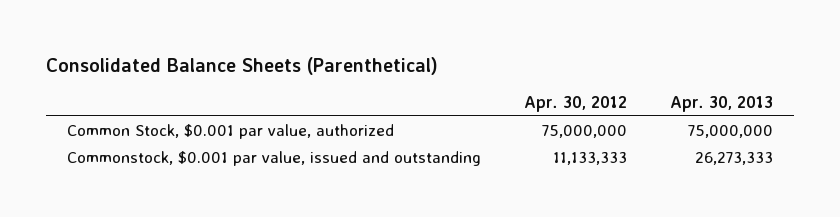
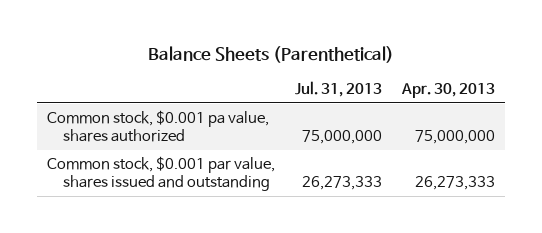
[45,57,438,76] Consolidated Balance Sheets (Parenthetical) -> [148,46,395,64] Balance Sheets (Parenthetical)
[523,96,627,113] Apr. 30, 2012 -> none
none -> [295,81,383,98] Jul. 31, 2013
[67,124,395,140] Common Stock, $0.001 par value, authorized -> [47,110,270,143] Common stock, $0.001 pa value, shares authorized
[67,151,482,167] Commonstock, $0.001 par value, issued and outstanding -> [47,156,276,192] Common stock, $0.001 par value, shares issued and outstanding

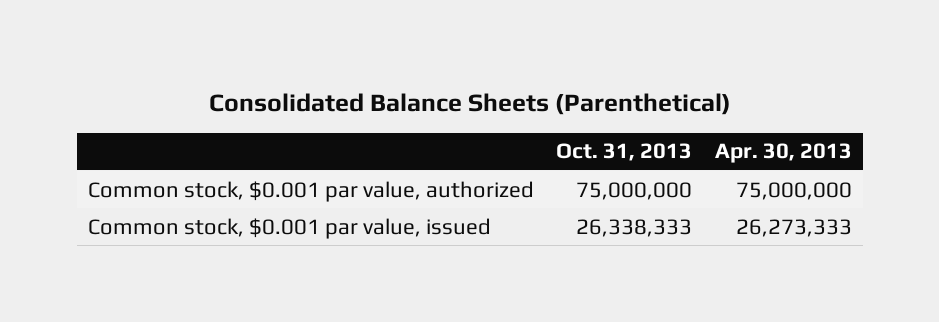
[148,46,395,64] Balance Sheets (Parenthetical) -> [208,92,731,115] Consolidated Balance Sheets (Parenthetical)
[295,81,383,98] Jul. 31, 2013 -> none
none -> [556,143,693,162] Oct. 31, 2013
[47,110,270,143] Common stock, $0.001 pa value, shares authorized -> [87,180,534,202] Common stock, $0.001 par value, authorized
[47,156,276,192] Common stock, $0.001 par value, shares issued and outstanding -> [87,217,491,239] Common stock, $0.001 par value, issued

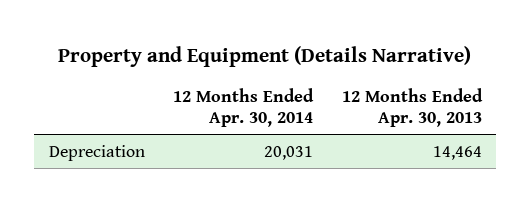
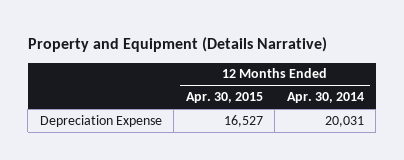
[341,88,483,128] 12 Months Ended Apr. 30, 2013 -> none
none -> [185,92,263,104] Apr. 30, 2015
[48,145,145,162] Depreciation -> [39,114,162,127] Depreciation Expense

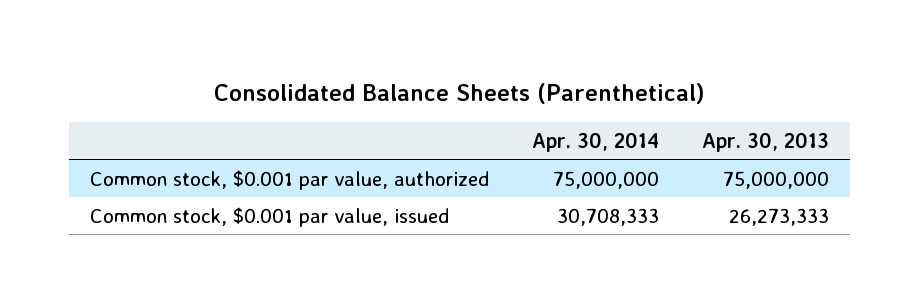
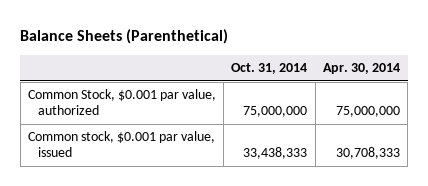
[213,83,705,105] Consolidated Balance Sheets (Parenthetical) -> [20,29,229,45] Balance Sheets (Parenthetical)
[701,131,829,152] Apr. 30, 2013 -> none
none -> [231,63,308,75] Oct. 31, 2014
[90,169,490,190] Common stock, $0.001 par value, authorized -> [27,89,216,116] Common Stock, $0.001 par value, authorized

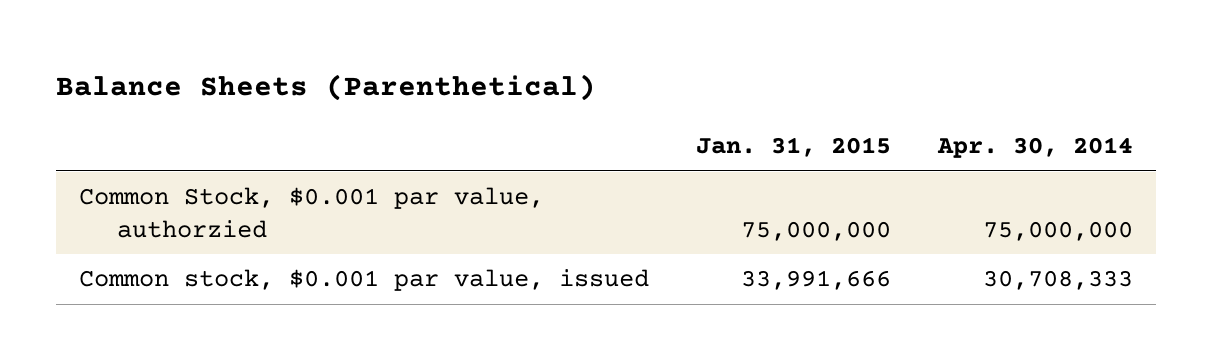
[231,63,308,75] Oct. 31, 2014 -> none
none -> [695,137,891,158] Jan. 31, 2015
[27,89,216,116] Common Stock, $0.001 par value, authorized -> [79,187,545,238] Common Stock, $0.001 par value, authorzied

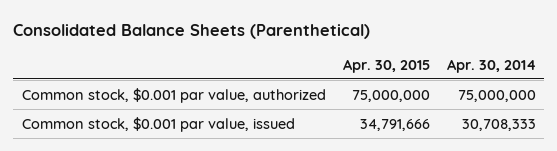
[55,74,596,102] Balance Sheets (Parenthetical) -> [13,23,371,39] Consolidated Balance Sheets (Parenthetical)
[695,137,891,158] Jan. 31, 2015 -> none
none -> [342,58,430,73] Apr. 30, 2015
[79,187,545,238] Common Stock, $0.001 par value, authorzied -> [21,87,326,103] Common stock, $0.001 par value, authorized

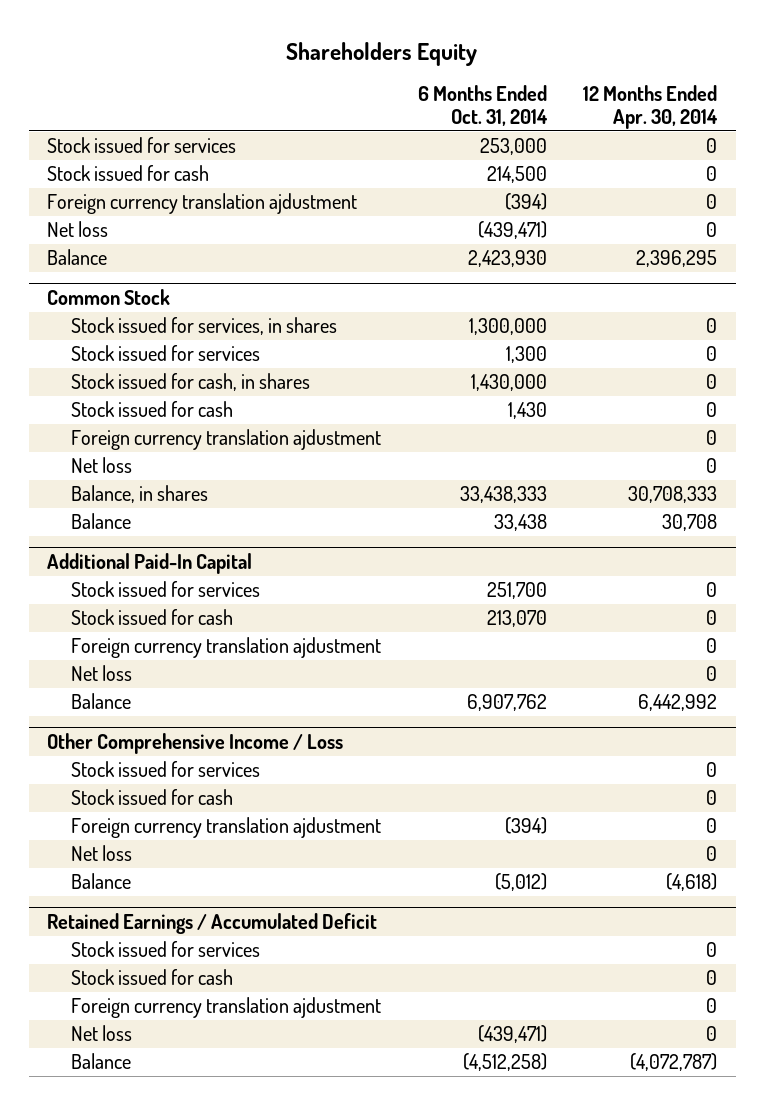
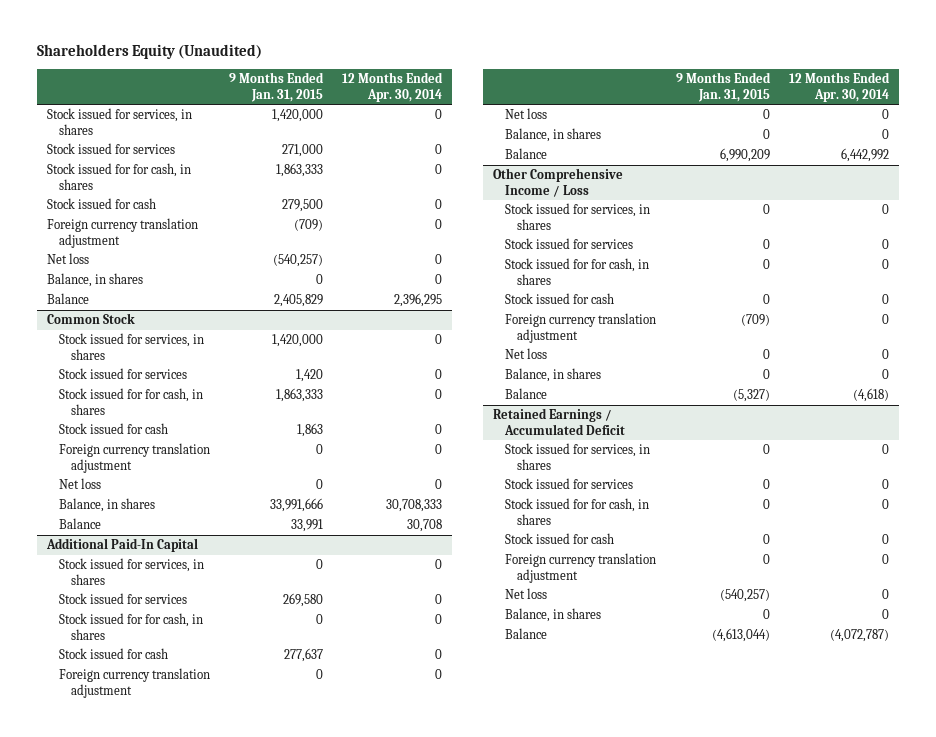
[286,41,478,66] Shareholders Equity -> [36,44,262,60] Shareholders Equity (Unaudited)
[417,84,548,126] 6 Months Ended Oct. 31, 2014 -> none
none -> [229,72,325,102] 9 Months Ended Jan. 31, 2015
none -> [46,108,192,135] Stock issued for services, in shares
none -> [46,163,191,190] Stock issued for for cash, in shares
[47,193,358,215] Foreign currency translation ajdustment -> [46,218,198,248] Foreign currency translation adjustment
none -> [46,273,143,288] Balance, in shares
[70,373,310,392] Stock issued for cash, in shares -> [58,388,203,415] Stock issued for for cash, in shares
[70,429,381,451] Foreign currency translation ajdustment -> [58,443,210,473] Foreign currency translation adjustment
none -> [58,558,204,585] Stock issued for services, in shares
none -> [58,613,203,640] Stock issued for for cash, in shares
[70,637,381,659] Foreign currency translation ajdustment -> [58,668,210,698] Foreign currency translation adjustment
none -> [505,128,602,143] Balance, in shares
none -> [505,203,651,230] Stock issued for services, in shares
none -> [505,258,650,285] Stock issued for for cash, in shares
[70,817,381,839] Foreign currency translation ajdustment -> [505,313,657,343] Foreign currency translation adjustment
none -> [505,368,602,383] Balance, in shares
none -> [505,443,651,470] Stock issued for services, in shares
none -> [505,498,650,525] Stock issued for for cash, in shares
[70,997,381,1019] Foreign currency translation ajdustment -> [505,553,657,583] Foreign currency translation adjustment
none -> [505,608,602,623] Balance, in shares

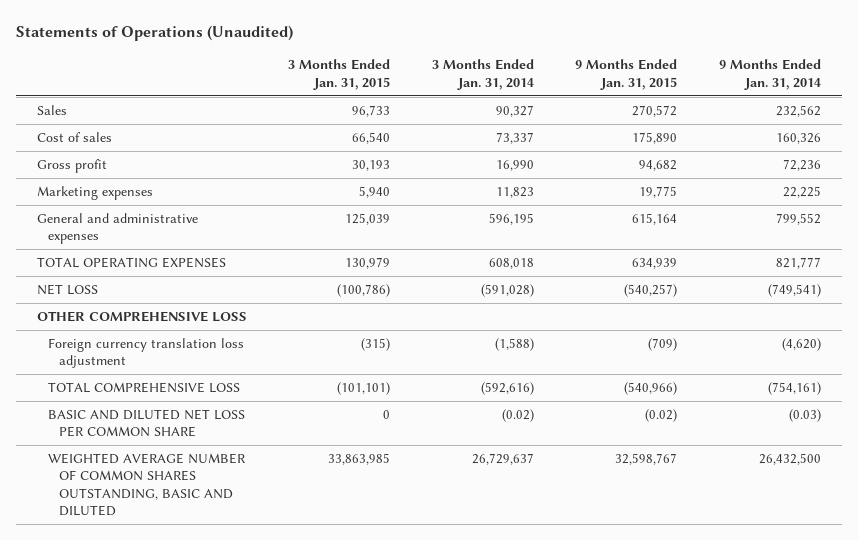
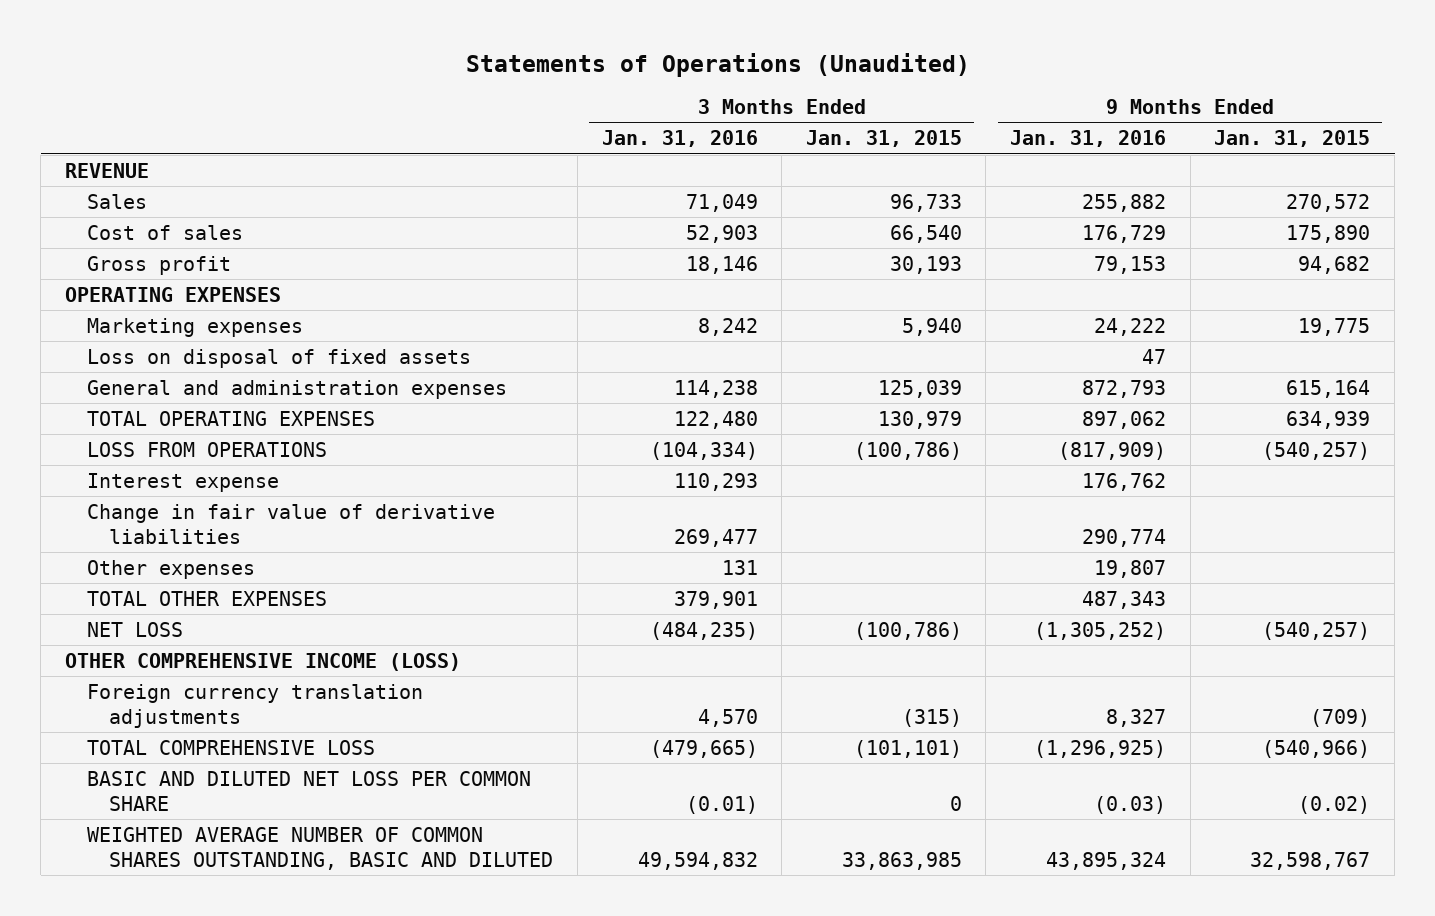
[431,59,534,90] 3 Months Ended Jan. 31, 2014 -> none
[719,59,822,90] 9 Months Ended Jan. 31, 2014 -> none
none -> [601,130,758,148] Jan. 31, 2016
none -> [1010,130,1167,148] Jan. 31, 2016
none -> [65,162,150,178] REVENUE
none -> [65,286,282,302] OPERATING EXPENSES
none -> [87,348,472,368] Loss on disposal of fixed assets
[36,212,198,245] General and administrative expenses -> [87,379,508,399] General and administration expenses
none -> [87,441,328,457] LOSS FROM OPERATIONS
none -> [87,472,280,492] Interest expense
none -> [87,503,496,544] Change in fair value of derivative liabilities
none -> [87,559,256,579] Other expenses
none -> [87,590,328,606] TOTAL OTHER EXPENSES
[36,310,247,322] OTHER COMPREHENSIVE LOSS -> [65,652,462,671] OTHER COMPREHENSIVE INCOME (LOSS)
[47,337,244,369] Foreign currency translation loss adjustment -> [87,683,424,728] Foreign currency translation adjustments

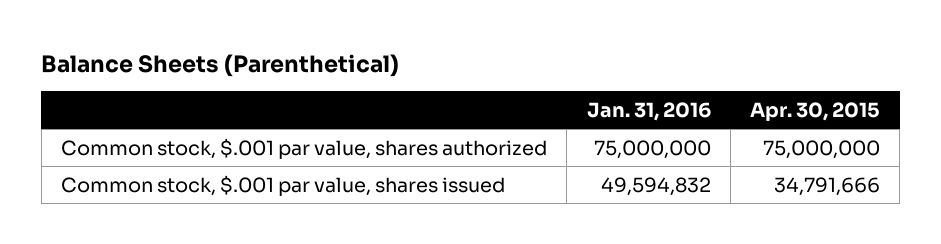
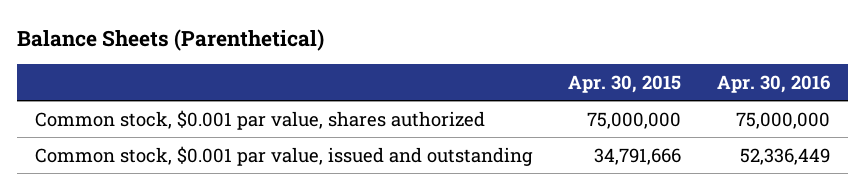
[586,101,711,121] Jan. 31, 2016 -> none
none -> [716,74,830,93] Apr. 30, 2016
[61,137,548,159] Common stock, $.001 par value, shares authorized -> [35,109,486,130] Common stock, $0.001 par value, shares authorized
[61,174,506,196] Common stock, $.001 par value, shares issued -> [35,145,534,166] Common stock, $0.001 par value, issued and outstanding

